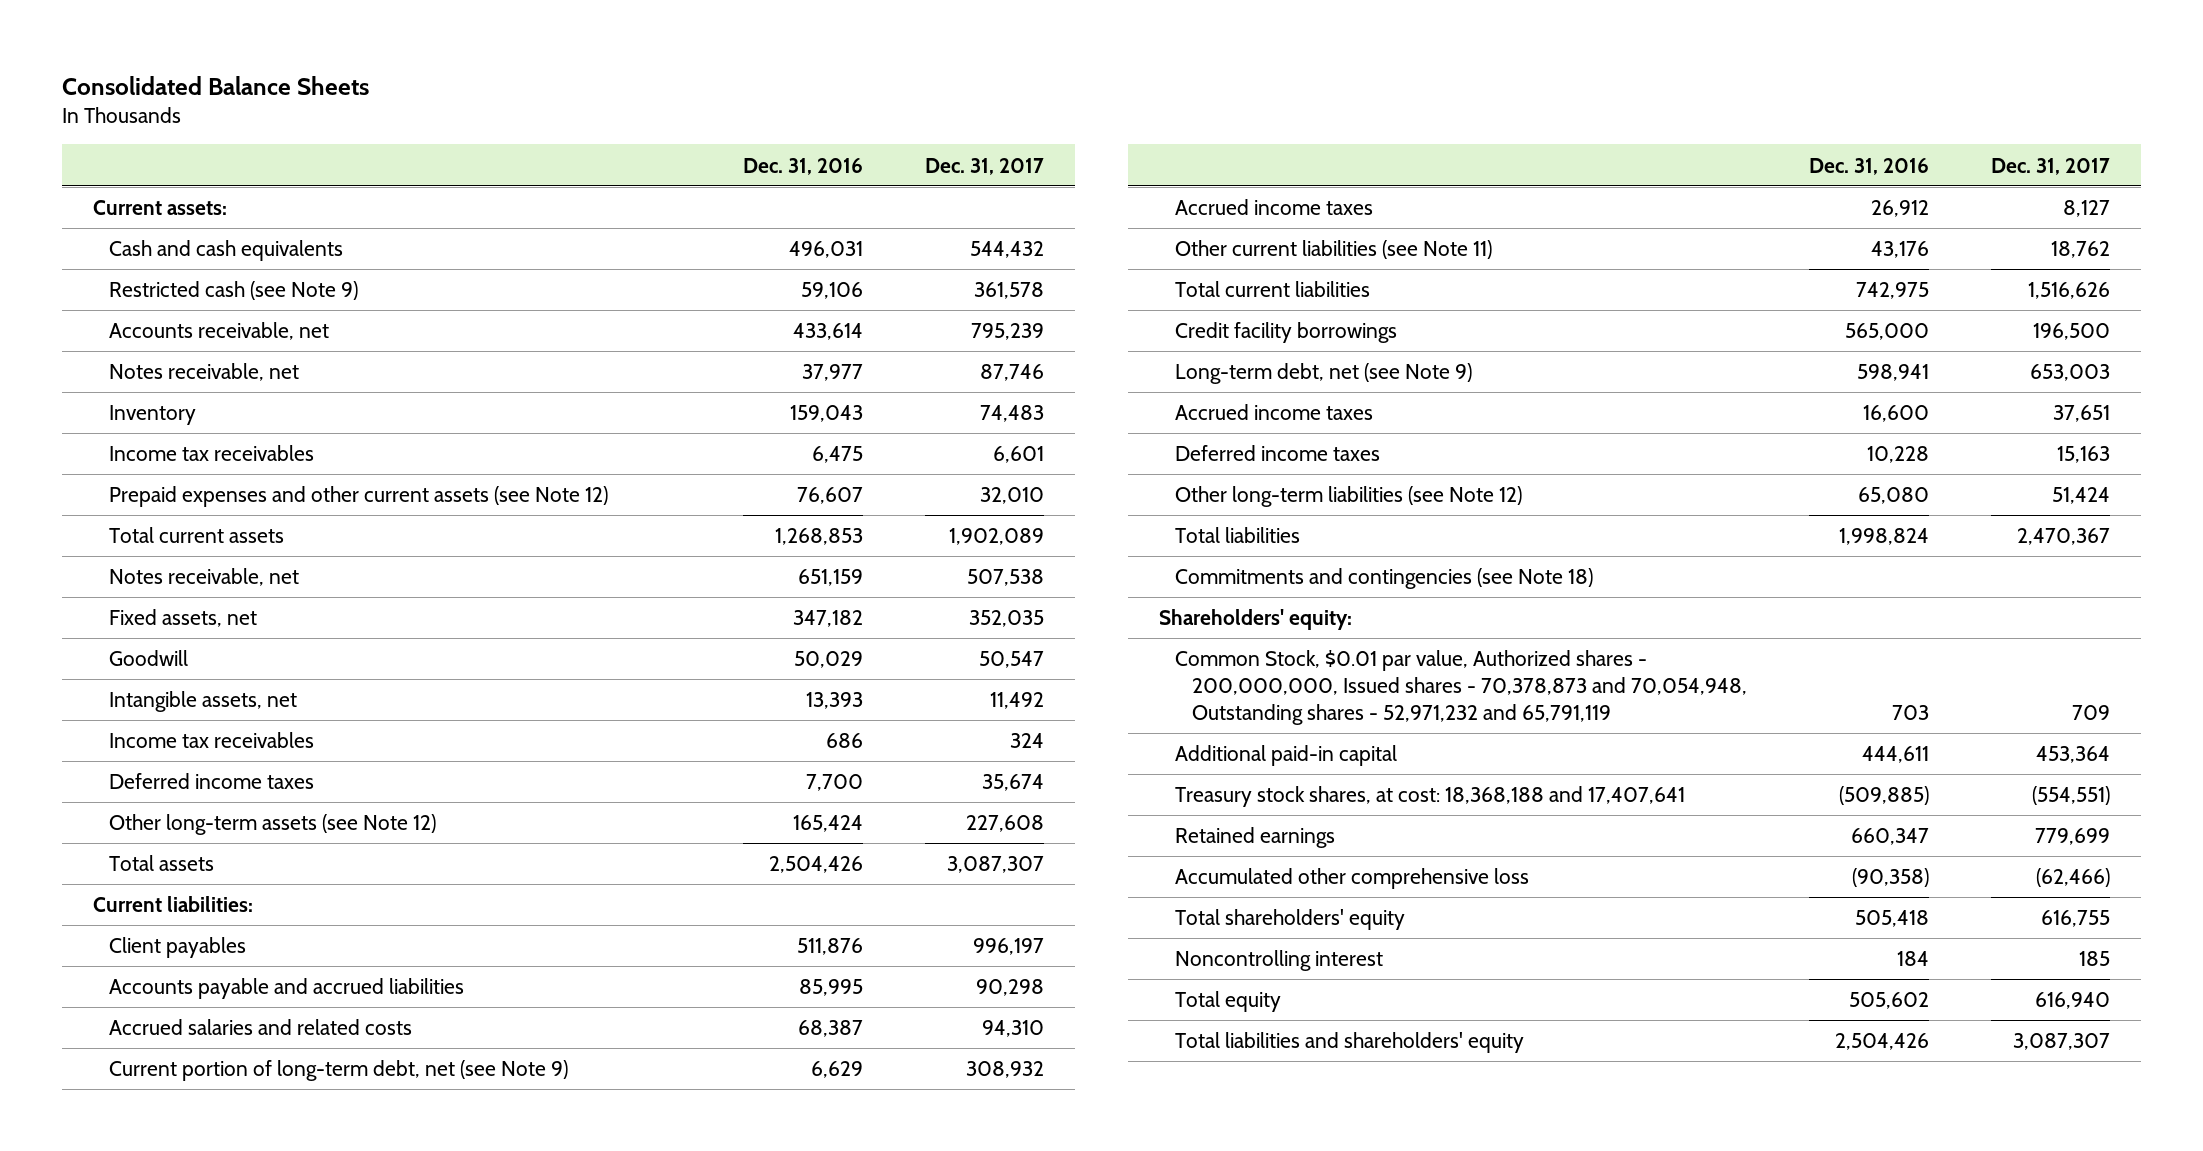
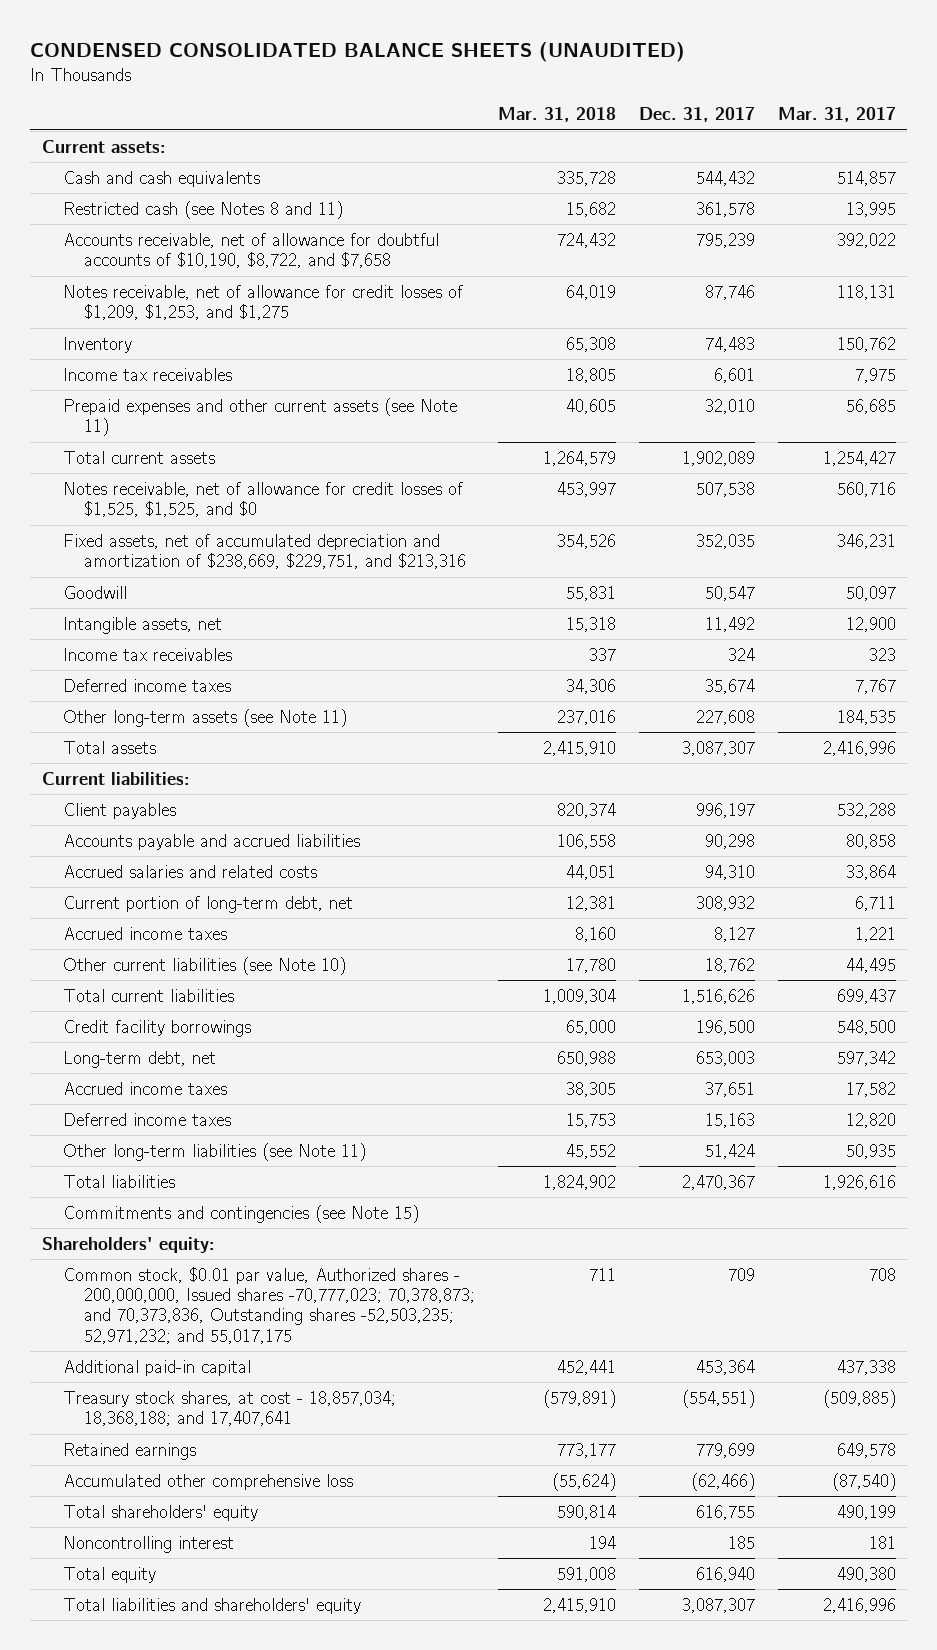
[61,75,369,95] Consolidated Balance Sheets -> [30,42,686,63] CONDENSED CONSOLIDATED BALANCE SHEETS (UNAUDITED)
[742,157,863,175] Dec. 31, 2016 -> none
none -> [498,107,617,123] Mar. 31, 2018
none -> [777,107,896,123] Mar. 31, 2017
[109,281,359,301] Restricted cash (see Note 9) -> [63,200,344,219] Restricted cash (see Notes 8 and 11)
[109,322,330,341] Accounts receivable, net -> [63,232,440,268] Accounts receivable, net of allowance for doubtful accounts of $10,190, $8,722, and $7,658
[109,363,300,382] Notes receivable, net -> [63,284,464,320] Notes receivable, net of allowance for credit losses of $1,209, $1,253, and $1,275
[109,486,609,508] Prepaid expenses and other current assets (see Note 12) -> [63,397,458,436] Prepaid expenses and other current assets (see Note 11)
[109,568,300,587] Notes receivable, net -> [63,481,464,517] Notes receivable, net of allowance for credit losses of $1,525, $1,525, and $0
[109,609,258,628] Fixed assets, net -> [63,533,467,569] Fixed assets, net of accumulated depreciation and amortization of $238,669, $229,751, and $213,316
[109,814,437,836] Other long-term assets (see Note 12) -> [63,708,348,727] Other long-term assets (see Note 11)
[109,1060,569,1082] Current portion of long-term debt, net (see Note 9) -> [63,895,354,913] Current portion of long-term debt, net
[1175,240,1493,260] Other current liabilities (see Note 11) -> [63,956,347,975] Other current liabilities (see Note 10)
[1175,363,1473,385] Long-term debt, net (see Note 9) -> [63,1050,217,1068] Long-term debt, net
[1175,486,1523,508] Other long-term liabilities (see Note 12) -> [63,1142,367,1161] Other long-term liabilities (see Note 11)
[1175,568,1594,590] Commitments and contingencies (see Note 18) -> [63,1204,420,1223] Commitments and contingencies (see Note 15)
[1175,650,1747,725] Common Stock, $0.01 par value, Authorized shares - 200,000,000, Issued shares - 70,378,873 and 70,054,948, Outstanding shares - 52,971,232 and 65,791,119 -> [63,1266,476,1344] Common stock, $0.01 par value, Authorized shares - 200,000,000, Issued shares -70,777,023; 70,378,873; and 70,373,836, Outstanding shares -52,503,235; 52,971,232; and 55,017,175
[1175,786,1686,808] Treasury stock shares, at cost: 18,368,188 and 17,407,641 -> [63,1390,397,1426] Treasury stock shares, at cost - 18,857,034; 18,368,188; and 17,407,641

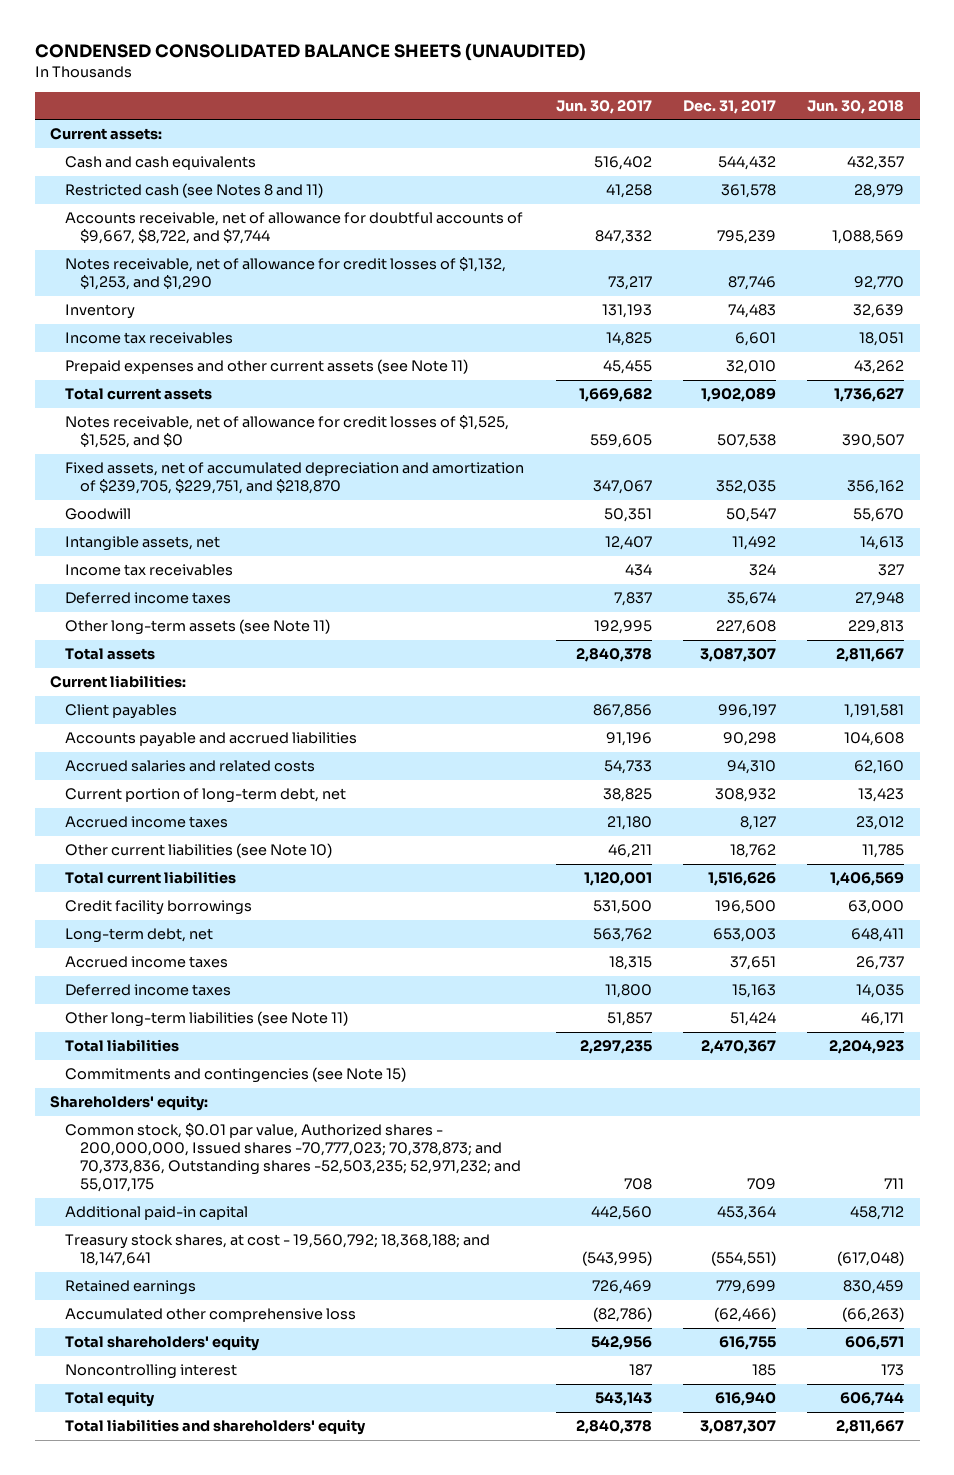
[498,107,617,123] Mar. 31, 2018 -> none
[777,107,896,123] Mar. 31, 2017 -> none
none -> [555,99,652,114] Jun. 30, 2017
none -> [807,99,905,114] Jun. 30, 2018
[63,232,440,268] Accounts receivable, net of allowance for doubtful accounts of $10,190, $8,722, and $7,658 -> [65,212,524,245] Accounts receivable, net of allowance for doubtful accounts of $9,667, $8,722, and $7,744
[63,284,464,320] Notes receivable, net of allowance for credit losses of $1,209, $1,253, and $1,275 -> [65,257,507,291] Notes receivable, net of allowance for credit losses of $1,132, $1,253, and $1,290
[63,533,467,569] Fixed assets, net of accumulated depreciation and amortization of $238,669, $229,751, and $213,316 -> [65,462,525,495] Fixed assets, net of accumulated depreciation and amortization of $239,705, $229,751, and $218,870
[63,1390,397,1426] Treasury stock shares, at cost - 18,857,034; 18,368,188; and 17,407,641 -> [65,1234,491,1267] Treasury stock shares, at cost - 19,560,792; 18,368,188; and 18,147,641

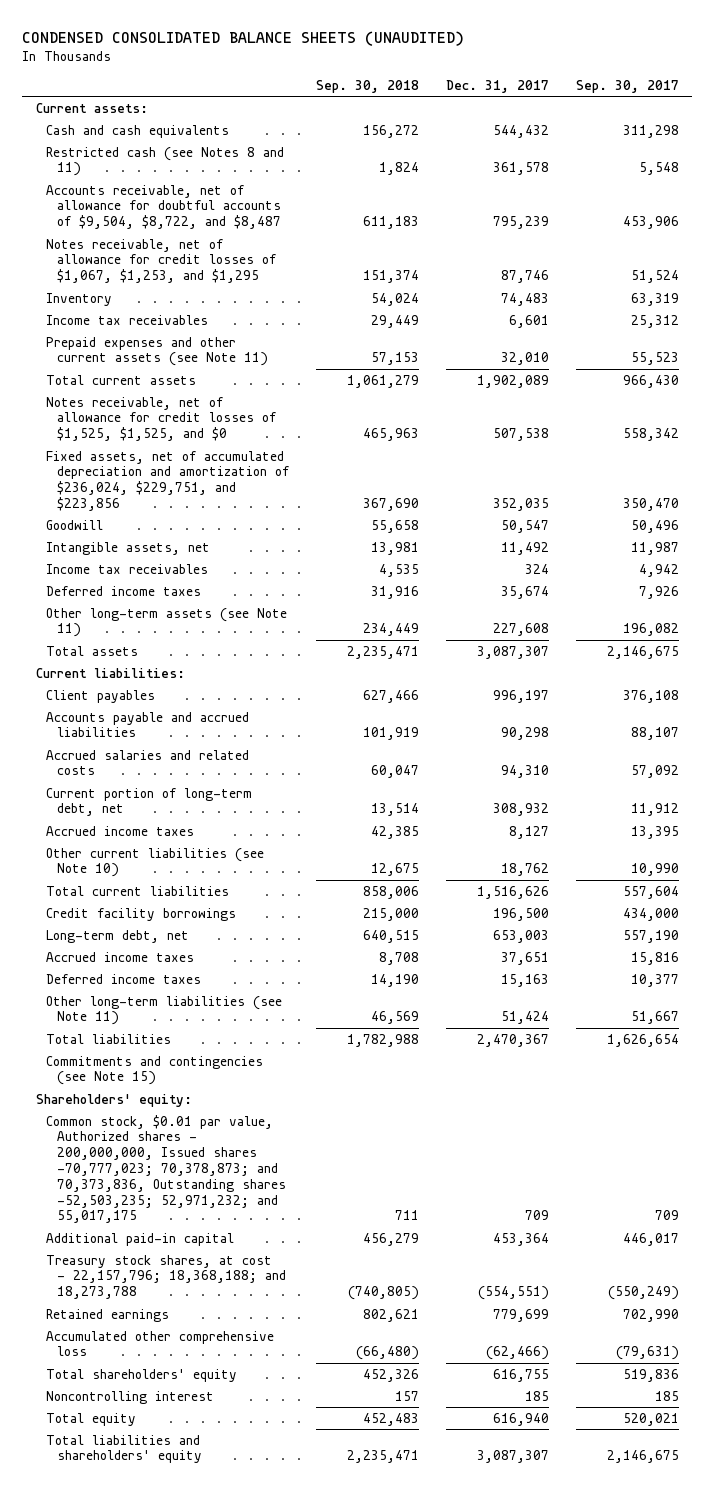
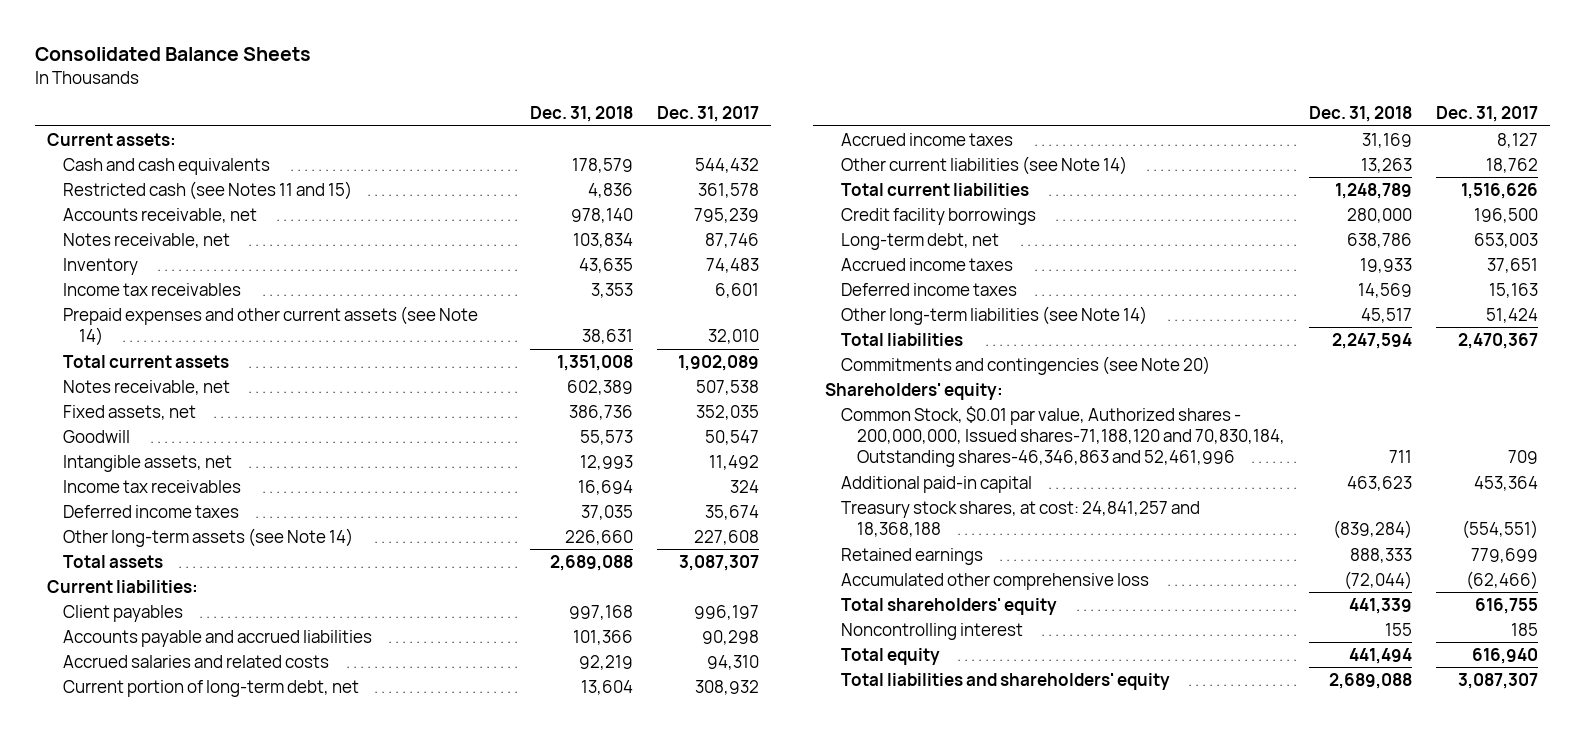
[22,31,465,47] CONDENSED CONSOLIDATED BALANCE SHEETS (UNAUDITED) -> [34,47,311,62] Consolidated Balance Sheets
[316,79,420,93] Sep. 30, 2018 -> none
[575,79,679,93] Sep. 30, 2017 -> none
none -> [530,106,634,123] Dec. 31, 2018
[46,146,285,177] Restricted cash (see Notes 8 and 11) -> [62,180,352,200] Restricted cash (see Notes 11 and 15)
[46,184,282,230] Accounts receivable, net of allowance for doubtful accounts of $9,504, $8,722, and $8,487 -> [62,207,257,223] Accounts receivable, net
[46,238,277,284] Notes receivable, net of allowance for credit losses of $1,067, $1,253, and $1,295 -> [62,232,230,248] Notes receivable, net
[46,336,269,367] Prepaid expenses and other current assets (see Note 11) -> [62,305,478,347] Prepaid expenses and other current assets (see Note 14)
[46,396,277,442] Notes receivable, net of allowance for credit losses of $1,525, $1,525, and $0 -> [62,379,230,395] Notes receivable, net
[46,450,290,511] Fixed assets, net of accumulated depreciation and amortization of $236,024, $229,751, and $223,856 -> [62,404,196,420] Fixed assets, net
[46,607,288,638] Other long-term assets (see Note 11) -> [62,527,353,547] Other long-term assets (see Note 14)
[46,847,265,878] Other current liabilities (see Note 10) -> [840,155,1127,175] Other current liabilities (see Note 14)
[46,995,283,1026] Other long-term liabilities (see Note 11) -> [840,305,1147,325] Other long-term liabilities (see Note 14)
[46,1055,264,1086] Commitments and contingencies (see Note 15) -> [840,355,1210,375] Commitments and contingencies (see Note 20)
[46,1114,287,1224] Common stock, $0.01 par value, Authorized shares - 200,000,000, Issued shares -70,777,023; 70,378,873; and 70,373,836, Outstanding shares -52,503,235; 52,971,232; and 55,017,175 -> [840,405,1285,468] Common Stock, $0.01 par value, Authorized shares - 200,000,000, Issued shares-71,188,120 and 70,830,184, Outstanding shares-46,346,863 and 52,461,996
[46,1254,287,1300] Treasury stock shares, at cost - 22,157,796; 18,368,188; and 18,273,788 -> [840,500,1200,538] Treasury stock shares, at cost: 24,841,257 and 18,368,188

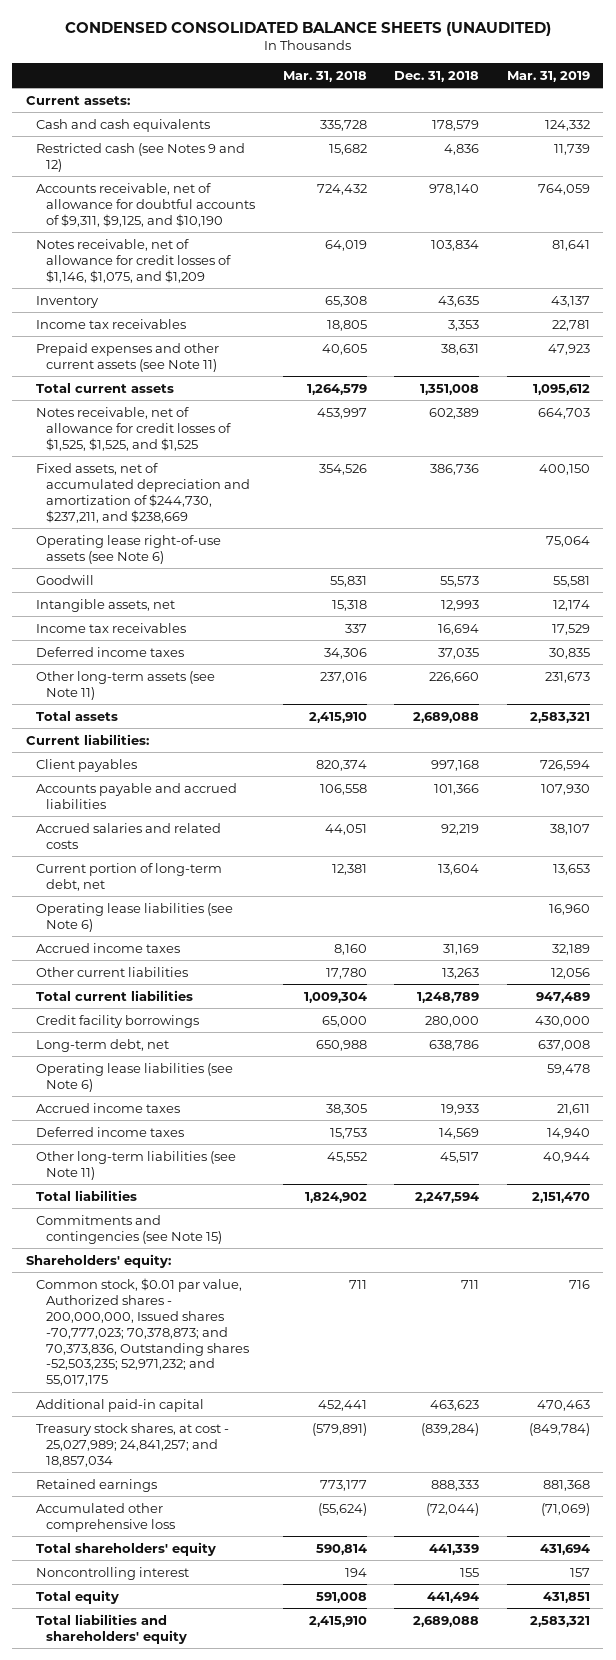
[34,47,311,62] Consolidated Balance Sheets -> [64,21,551,36] CONDENSED CONSOLIDATED BALANCE SHEETS (UNAUDITED)
[657,106,760,123] Dec. 31, 2017 -> none
none -> [282,70,367,82] Mar. 31, 2018
none -> [506,70,590,82] Mar. 31, 2019
[62,180,352,200] Restricted cash (see Notes 11 and 15) -> [36,142,246,172] Restricted cash (see Notes 9 and 12)
[62,207,257,223] Accounts receivable, net -> [36,182,256,227] Accounts receivable, net of allowance for doubtful accounts of $9,311, $9,125, and $10,190
[62,232,230,248] Notes receivable, net -> [36,238,232,283] Notes receivable, net of allowance for credit losses of $1,146, $1,075, and $1,209
[62,305,478,347] Prepaid expenses and other current assets (see Note 14) -> [36,342,220,372] Prepaid expenses and other current assets (see Note 11)
[62,379,230,395] Notes receivable, net -> [36,406,232,451] Notes receivable, net of allowance for credit losses of $1,525, $1,525, and $1,525
[62,404,196,420] Fixed assets, net -> [36,462,251,523] Fixed assets, net of accumulated depreciation and amortization of $244,730, $237,211, and $238,669
none -> [36,534,222,564] Operating lease right-of-use assets (see Note 6)
[62,527,353,547] Other long-term assets (see Note 14) -> [36,670,216,700] Other long-term assets (see Note 11)
none -> [36,902,234,932] Operating lease liabilities (see Note 6)
[840,155,1127,175] Other current liabilities (see Note 14) -> [36,966,189,977] Other current liabilities
none -> [36,1062,234,1092] Operating lease liabilities (see Note 6)
[840,305,1147,325] Other long-term liabilities (see Note 14) -> [36,1150,237,1180] Other long-term liabilities (see Note 11)
[840,355,1210,375] Commitments and contingencies (see Note 20) -> [36,1214,223,1244] Commitments and contingencies (see Note 15)
[840,405,1285,468] Common Stock, $0.01 par value, Authorized shares - 200,000,000, Issued shares-71,188,120 and 70,830,184, Outstanding shares-46,346,863 and 52,461,996 -> [36,1277,250,1387] Common stock, $0.01 par value, Authorized shares - 200,000,000, Issued shares -70,777,023; 70,378,873; and 70,373,836, Outstanding shares -52,503,235; 52,971,232; and 55,017,175
[840,500,1200,538] Treasury stock shares, at cost: 24,841,257 and 18,368,188 -> [36,1422,230,1467] Treasury stock shares, at cost - 25,027,989; 24,841,257; and 18,857,034

